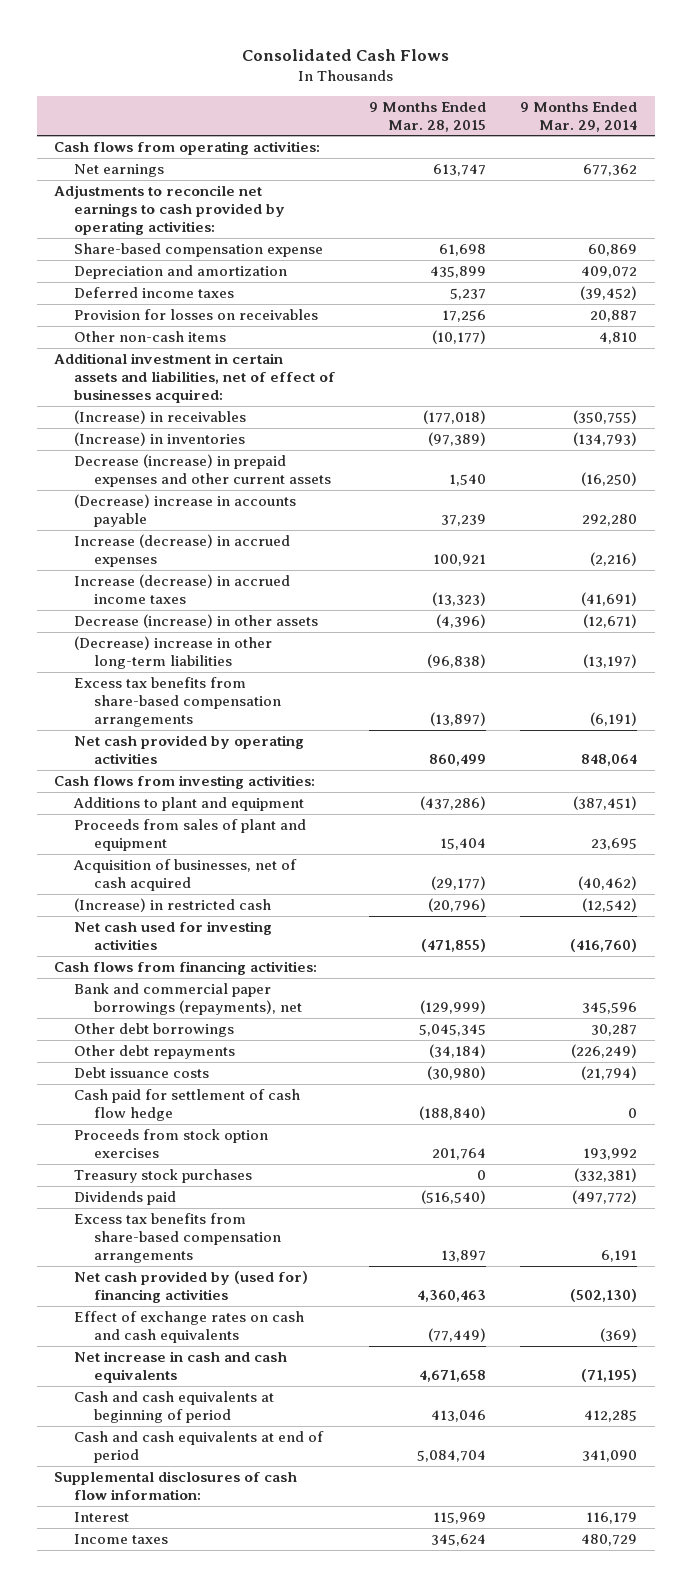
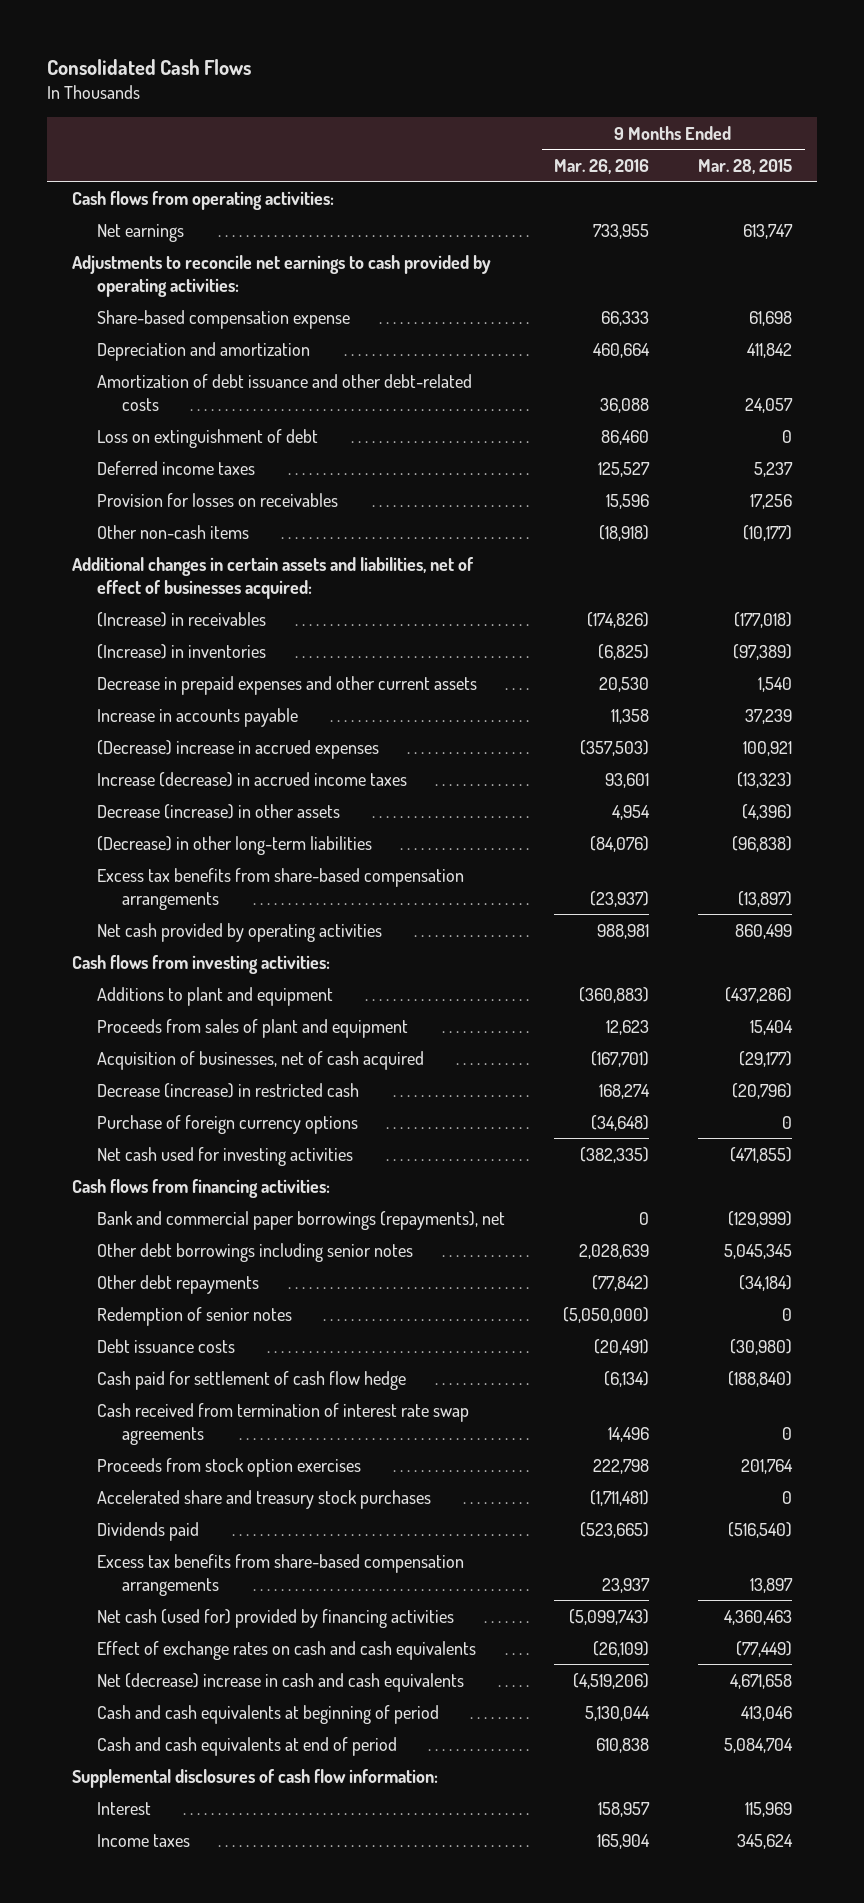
[520,101,638,132] 9 Months Ended Mar. 29, 2014 -> none
none -> [554,158,650,174] Mar. 26, 2016
[430,266,487,279] 435,899 -> [747,342,793,358] 411,842
none -> [96,373,472,411] Amortization of debt issuance and other debt-related costs
none -> [96,428,318,448] Loss on extinguishment of debt
[54,353,336,403] Additional investment in certain assets and liabilities, net of effect of businesses acquired: -> [71,556,474,599] Additional changes in certain assets and liabilities, net of effect of businesses acquired:
[74,454,332,487] Decrease (increase) in prepaid expenses and other current assets -> [96,675,477,695] Decrease in prepaid expenses and other current assets
[74,494,297,527] (Decrease) increase in accounts payable -> [96,707,298,727] Increase in accounts payable
[74,534,291,567] Increase (decrease) in accrued expenses -> [96,739,379,759] (Decrease) increase in accrued expenses
[74,636,273,669] (Decrease) increase in other long-term liabilities -> [96,835,372,855] (Decrease) in other long-term liabilities
[74,898,272,913] (Increase) in restricted cash -> [96,1082,359,1098] Decrease (increase) in restricted cash
none -> [96,1114,358,1134] Purchase of foreign currency options
[74,1023,235,1038] Other debt borrowings -> [96,1242,413,1262] Other debt borrowings including senior notes
none -> [96,1306,292,1326] Redemption of senior notes
none -> [96,1402,469,1445] Cash received from termination of interest rate swap agreements
[74,1169,253,1184] Treasury stock purchases -> [96,1489,431,1509] Accelerated share and treasury stock purchases
[74,1271,309,1303] Net cash provided by (used for) financing activities -> [96,1608,454,1628] Net cash (used for) provided by financing activities
[74,1351,288,1383] Net increase in cash and cash equivalents -> [96,1672,464,1692] Net (decrease) increase in cash and cash equivalents

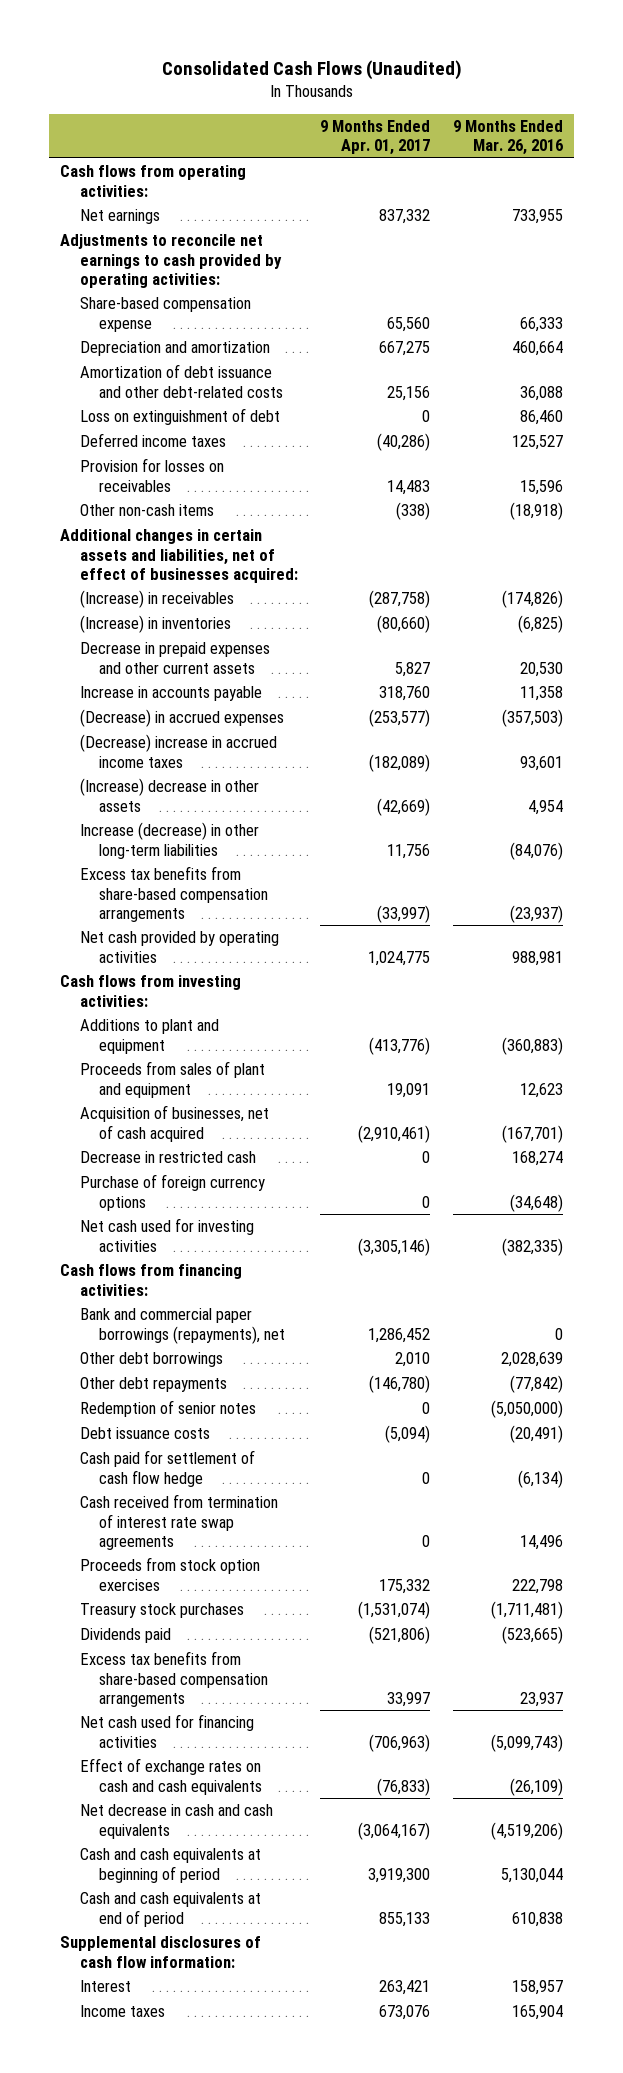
[46,58,251,75] Consolidated Cash Flows -> [161,59,462,80] Consolidated Cash Flows (Unaudited)
[698,158,793,174] Mar. 28, 2015 -> none
none -> [320,119,431,156] 9 Months Ended Apr. 01, 2017
[96,739,379,759] (Decrease) increase in accrued expenses -> [79,709,284,728] (Decrease) in accrued expenses
[96,771,407,787] Increase (decrease) in accrued income taxes -> [79,734,277,768] (Decrease) increase in accrued income taxes
[96,803,340,819] Decrease (increase) in other assets -> [79,778,259,812] (Increase) decrease in other assets
[96,835,372,855] (Decrease) in other long-term liabilities -> [79,822,259,859] Increase (decrease) in other long-term liabilities
[96,1082,359,1098] Decrease (increase) in restricted cash -> [79,1151,256,1164] Decrease in restricted cash
[96,1242,413,1262] Other debt borrowings including senior notes -> [79,1352,223,1368] Other debt borrowings
[96,1489,431,1509] Accelerated share and treasury stock purchases -> [79,1603,244,1619] Treasury stock purchases
[96,1608,454,1628] Net cash (used for) provided by financing activities -> [79,1714,254,1748] Net cash used for financing activities
[96,1672,464,1692] Net (decrease) increase in cash and cash equivalents -> [79,1804,273,1839] Net decrease in cash and cash equivalents

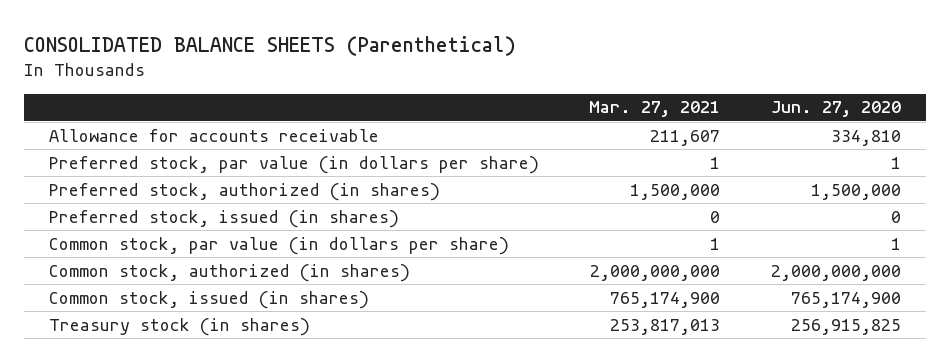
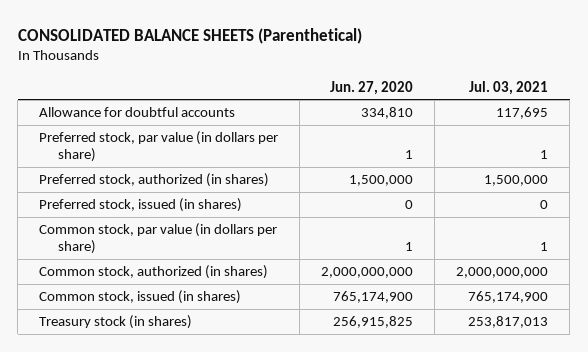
[589,101,721,118] Mar. 27, 2021 -> none
none -> [469,80,549,95] Jul. 03, 2021
[49,128,380,142] Allowance for accounts receivable -> [39,107,236,118] Allowance for doubtful accounts

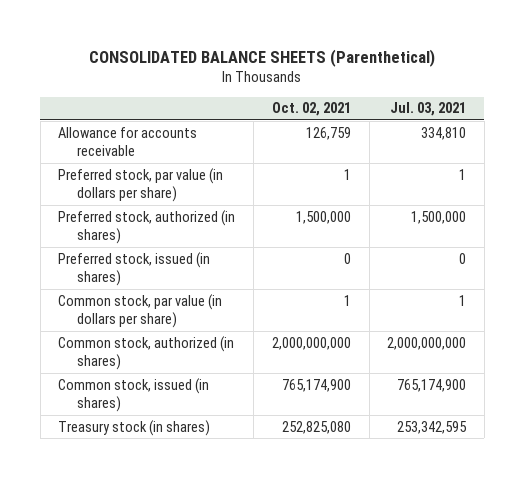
[330,80,414,95] Jun. 27, 2020 -> none
none -> [271,102,351,117] Oct. 02, 2021
[39,107,236,118] Allowance for doubtful accounts -> [58,126,198,157] Allowance for accounts receivable
[496,107,549,120] 117,695 -> [421,126,467,140] 334,810
[468,316,549,329] 253,817,013 -> [397,420,468,434] 253,342,595

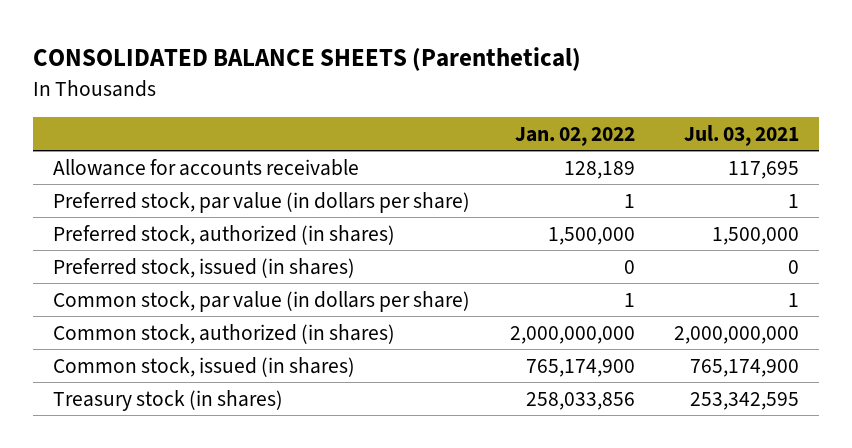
[271,102,351,117] Oct. 02, 2021 -> none
none -> [514,126,635,146] Jan. 02, 2022
[421,126,467,140] 334,810 -> [728,160,800,179] 117,695

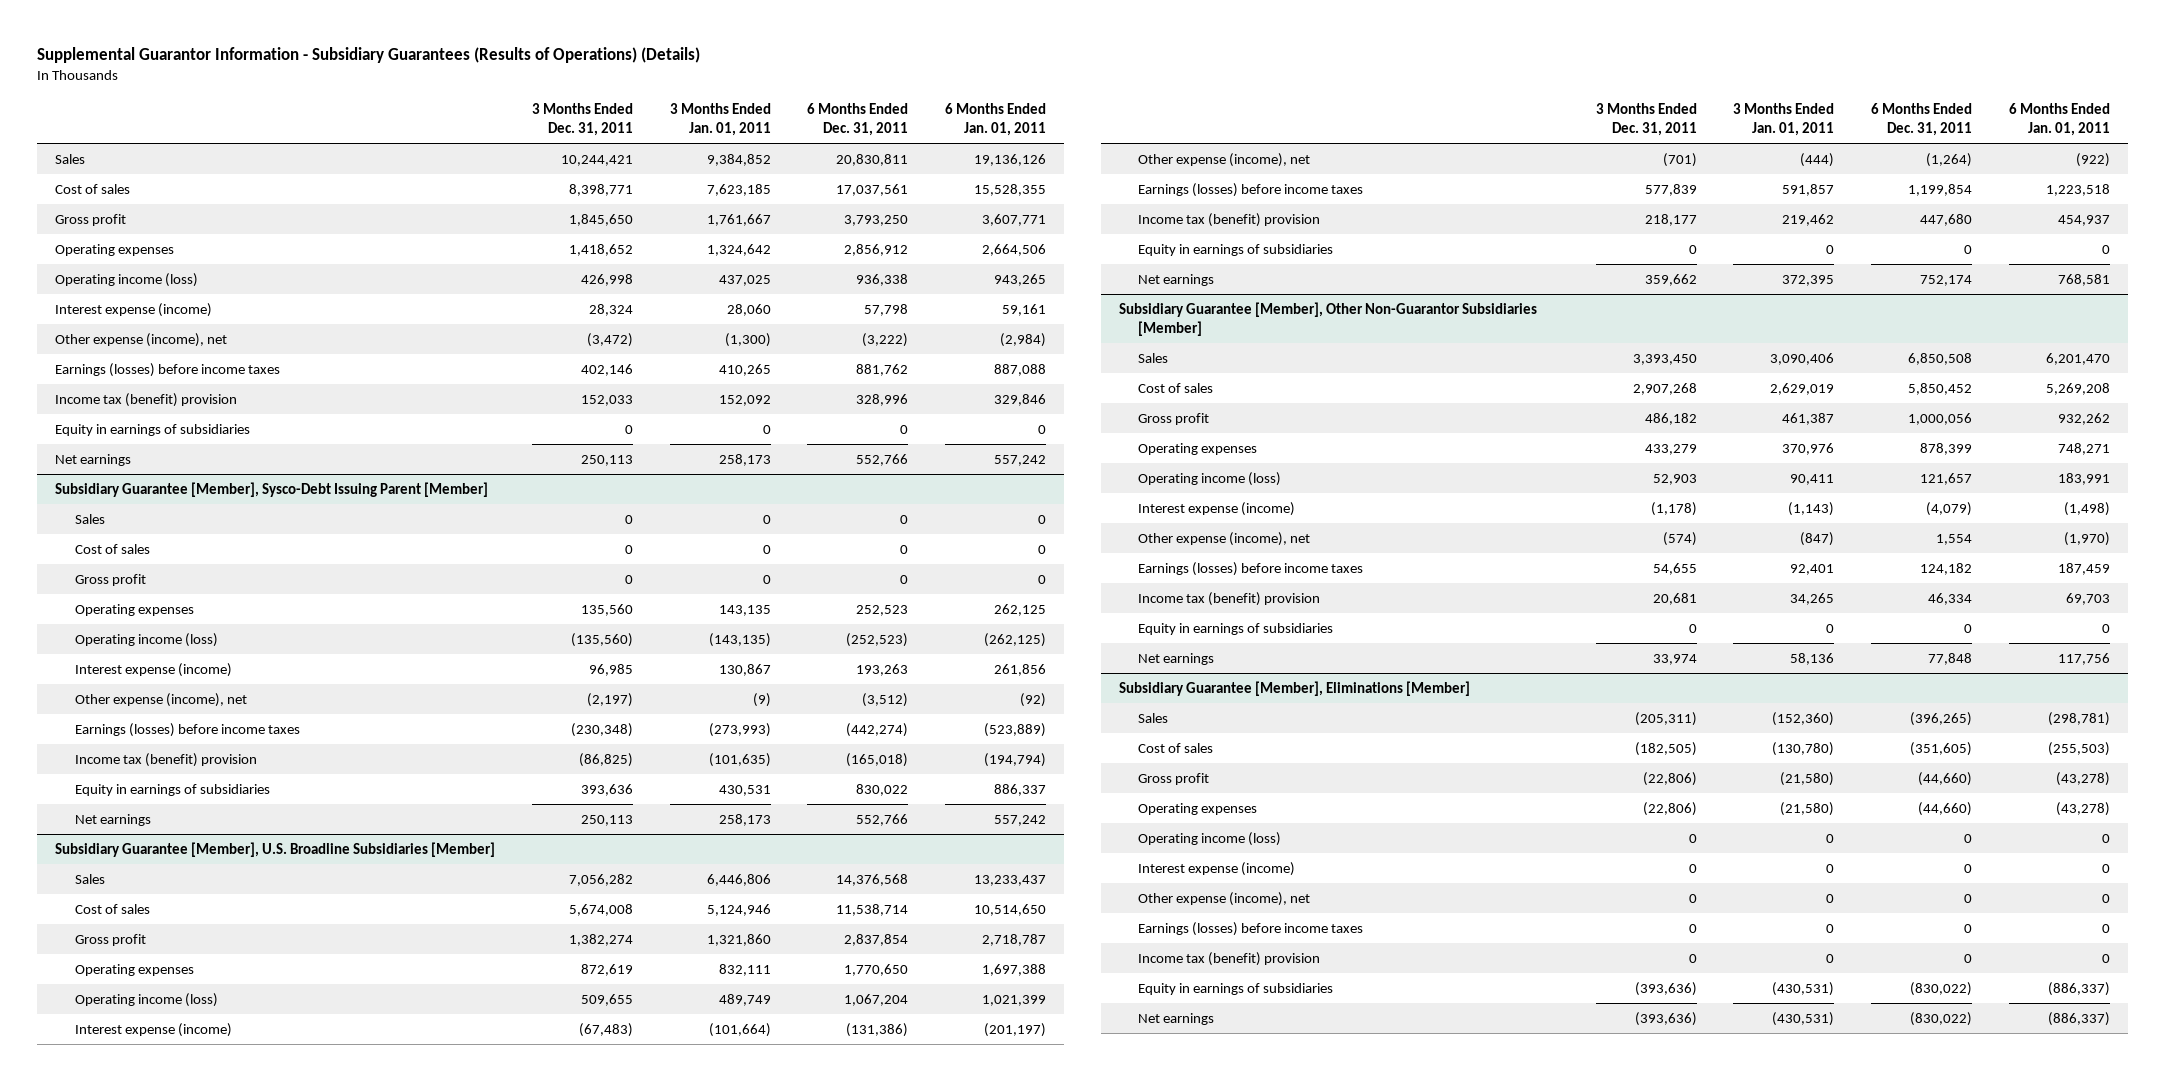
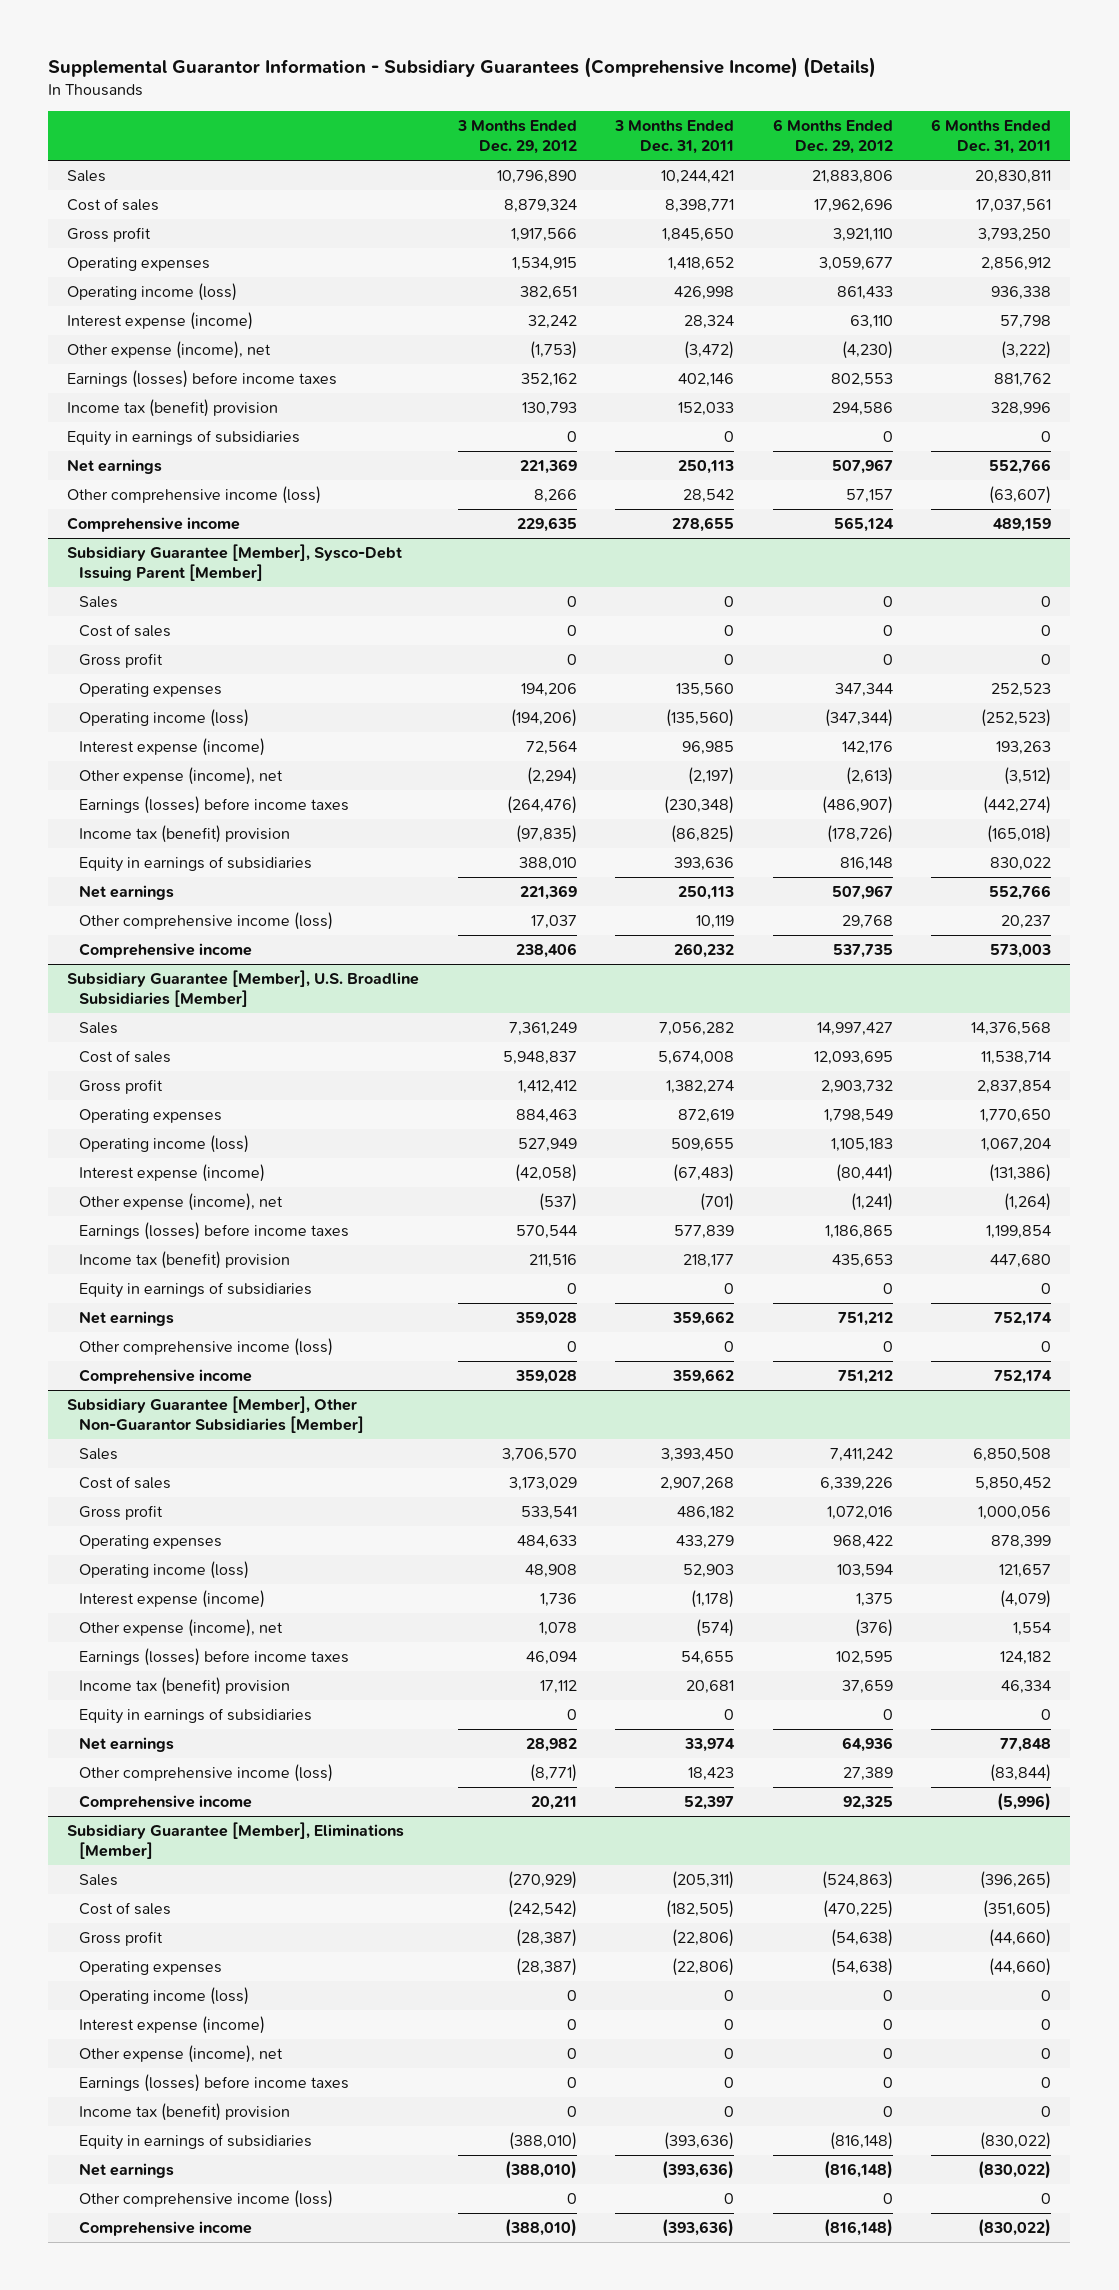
[37,46,701,63] Supplemental Guarantor Information - Subsidiary Guarantees (Results of Operations) (Details) -> [48,57,877,79] Supplemental Guarantor Information - Subsidiary Guarantees (Comprehensive Income) (Details)
[669,103,771,136] 3 Months Ended Jan. 01, 2011 -> none
[944,103,1046,136] 6 Months Ended Jan. 01, 2011 -> none
none -> [456,119,577,155] 3 Months Ended Dec. 29, 2012
none -> [772,118,893,155] 6 Months Ended Dec. 29, 2012
none -> [67,485,322,504] Other comprehensive income (loss)
none -> [67,516,241,532] Comprehensive income
none -> [79,911,334,930] Other comprehensive income (loss)
none -> [79,942,253,958] Comprehensive income
none -> [79,1337,334,1356] Other comprehensive income (loss)
none -> [79,1368,253,1384] Comprehensive income
none -> [79,1763,334,1782] Other comprehensive income (loss)
none -> [79,1794,253,1810] Comprehensive income
none -> [79,2189,334,2208] Other comprehensive income (loss)
none -> [79,2220,253,2236] Comprehensive income

